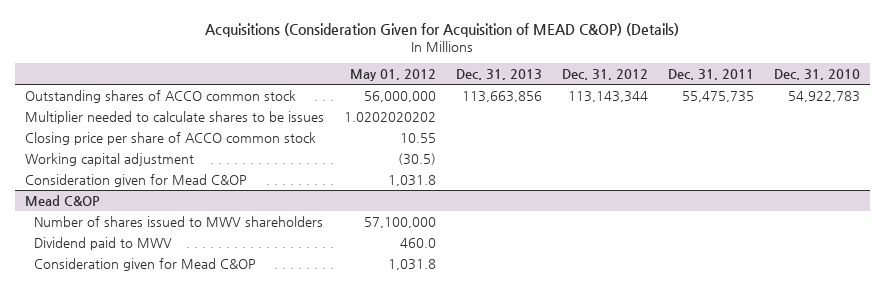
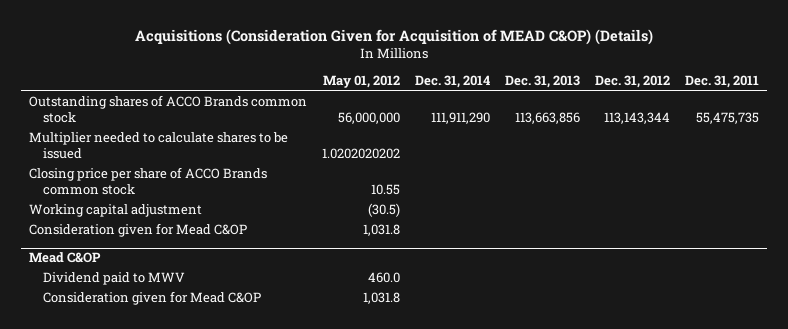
[773,69,860,81] Dec. 31, 2010 -> none
none -> [414,75,490,89] Dec. 31, 2014
[25,89,297,103] Outstanding shares of ACCO common stock -> [28,95,307,124] Outstanding shares of ACCO Brands common stock
[25,110,325,124] Multiplier needed to calculate shares to be issues -> [28,132,288,160] Multiplier needed to calculate shares to be issued
[25,131,317,145] Closing price per share of ACCO common stock -> [28,167,267,196] Closing price per share of ACCO Brands common stock
[33,215,323,227] Number of shares issued to MWV shareholders -> none

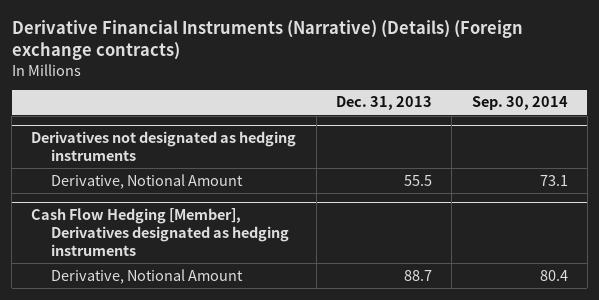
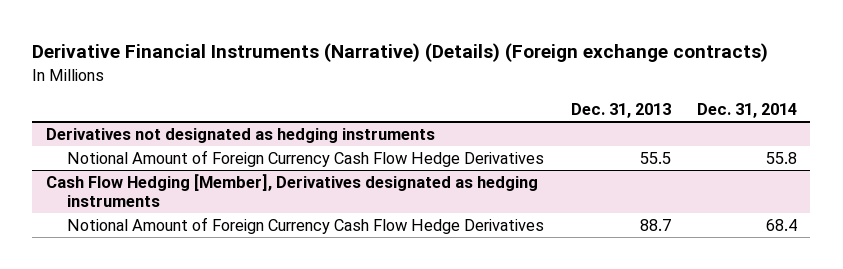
[471,96,568,111] Sep. 30, 2014 -> none
none -> [697,103,798,119] Dec. 31, 2014
[50,173,243,189] Derivative, Notional Amount -> [67,149,545,167] Notional Amount of Foreign Currency Cash Flow Hedge Derivatives
[50,268,243,284] Derivative, Notional Amount -> [67,216,545,234] Notional Amount of Foreign Currency Cash Flow Hedge Derivatives

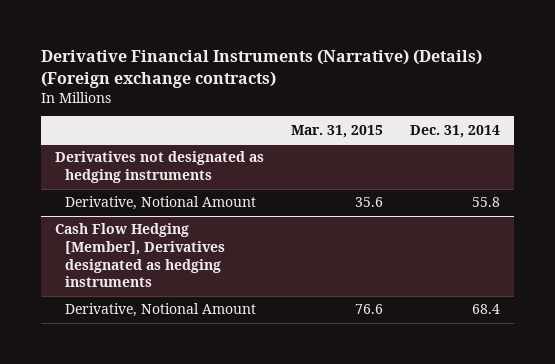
[570,103,671,119] Dec. 31, 2013 -> none
none -> [290,124,383,138] Mar. 31, 2015
[67,149,545,167] Notional Amount of Foreign Currency Cash Flow Hedge Derivatives -> [65,196,257,211] Derivative, Notional Amount
[67,216,545,234] Notional Amount of Foreign Currency Cash Flow Hedge Derivatives -> [65,303,257,318] Derivative, Notional Amount

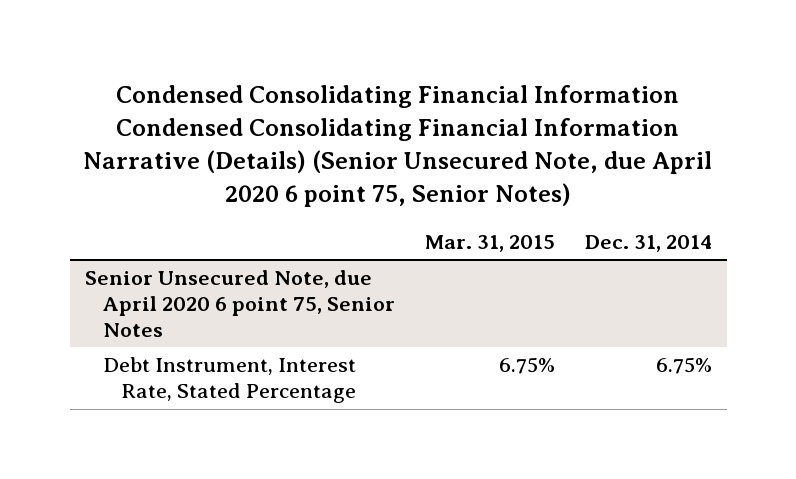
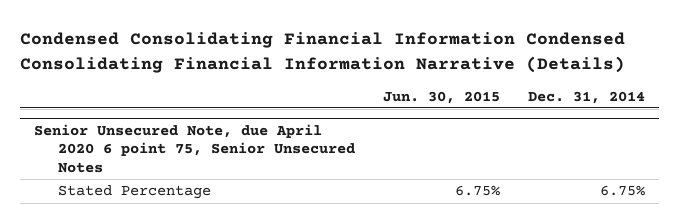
[83,84,713,208] Condensed Consolidating Financial Information Condensed Consolidating Financial Information Narrative (Details) (Senior Unsecured Note, due April 2020 6 point 75, Senior Notes) -> [19,32,625,73] Condensed Consolidating Financial Information Condensed Consolidating Financial Information Narrative (Details)
[424,234,555,252] Mar. 31, 2015 -> none
none -> [383,90,501,104] Jun. 30, 2015
[84,270,395,337] Senior Unsecured Note, due April 2020 6 point 75, Senior Notes -> [33,123,356,173] Senior Unsecured Note, due April 2020 6 point 75, Senior Unsecured Notes
[102,357,357,404] Debt Instrument, Interest Rate, Stated Percentage -> [58,185,212,200] Stated Percentage

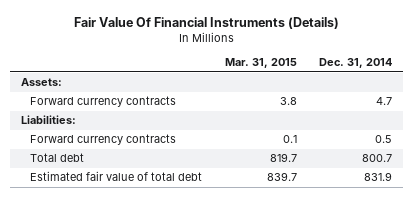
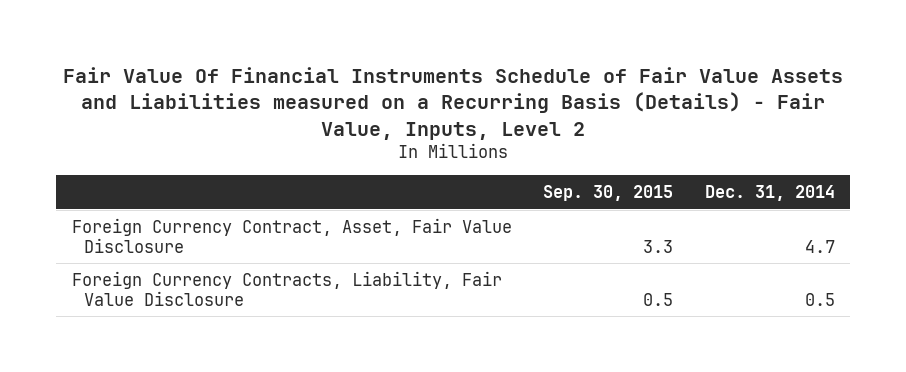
[73,17,339,30] Fair Value Of Financial Instruments (Details) -> [63,66,844,140] Fair Value Of Financial Instruments Schedule of Fair Value Assets and Liabilities measured on a Recurring Basis (Details) - Fair Value, Inputs, Level 2
[224,58,297,69] Mar. 31, 2015 -> none
none -> [543,185,674,202] Sep. 30, 2015
[21,78,63,87] Assets: -> none
[21,115,77,125] Liabilities: -> none
[30,153,85,163] Total debt -> none
[30,171,203,182] Estimated fair value of total debt -> none
[30,96,177,108] Forward currency contracts -> [71,217,512,253] Foreign Currency Contract, Asset, Fair Value Disclosure
[30,134,177,146] Forward currency contracts -> [71,270,502,306] Foreign Currency Contracts, Liability, Fair Value Disclosure

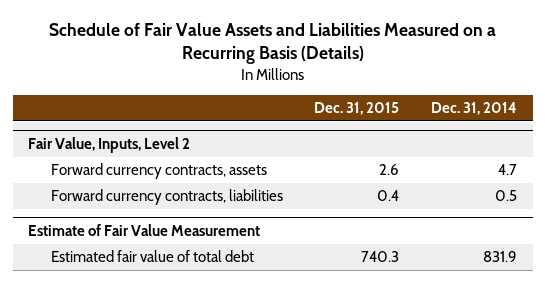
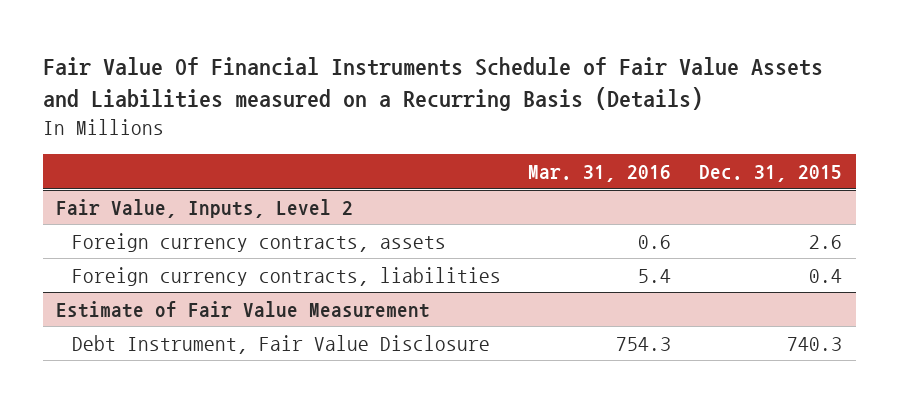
[48,23,496,65] Schedule of Fair Value Assets and Liabilities Measured on a Recurring Basis (Details) -> [42,57,823,112] Fair Value Of Financial Instruments Schedule of Fair Value Assets and Liabilities measured on a Recurring Basis (Details)
[430,102,517,116] Dec. 31, 2014 -> none
none -> [528,165,672,183] Mar. 31, 2016
[50,163,267,180] Forward currency contracts, assets -> [71,232,446,252] Foreign currency contracts, assets
[50,189,283,206] Forward currency contracts, liabilities -> [71,266,501,286] Foreign currency contracts, liabilities
[50,250,254,263] Estimated fair value of total debt -> [71,334,490,354] Debt Instrument, Fair Value Disclosure

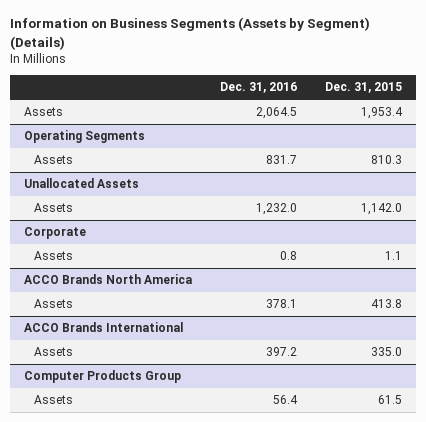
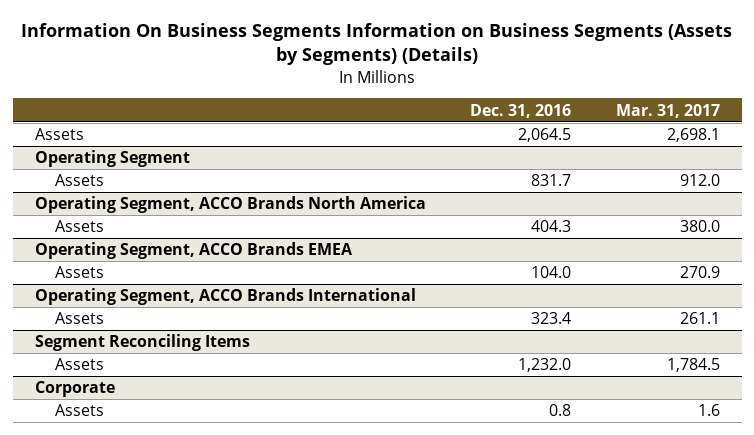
[9,17,370,50] Information on Business Segments (Assets by Segment) (Details) -> [21,23,733,66] Information On Business Segments Information on Business Segments (Assets by Segments) (Details)
[325,82,403,94] Dec. 31, 2015 -> none
none -> [615,103,720,118] Mar. 31, 2017
[23,130,145,144] Operating Segments -> [34,150,190,168] Operating Segment
none -> [34,196,426,214] Operating Segment, ACCO Brands North America
none -> [54,220,104,233] Assets
none -> [34,242,353,260] Operating Segment, ACCO Brands EMEA
none -> [54,266,104,279] Assets
none -> [34,288,416,306] Operating Segment, ACCO Brands International
none -> [54,312,104,325] Assets
[23,178,139,189] Unallocated Assets -> [34,334,250,352] Segment Reconciling Items
[23,274,192,285] ACCO Brands North America -> none
[33,299,73,309] Assets -> none
[23,322,183,333] ACCO Brands International -> none
[33,347,73,357] Assets -> none
[23,370,181,384] Computer Products Group -> none
[33,395,73,405] Assets -> none

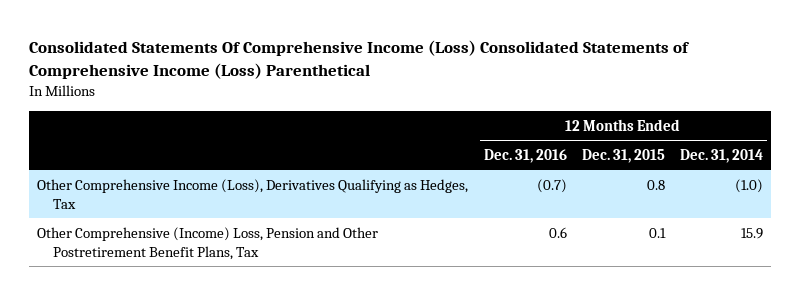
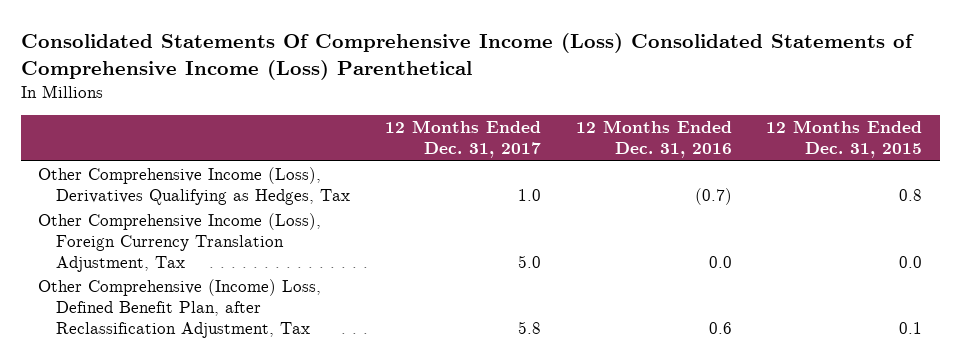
[680,148,764,163] Dec. 31, 2014 -> none
none -> [384,120,541,159] 12 Months Ended Dec. 31, 2017
none -> [38,213,322,272] Other Comprehensive Income (Loss), Foreign Currency Translation Adjustment, Tax
[37,226,379,260] Other Comprehensive (Income) Loss, Pension and Other Postretirement Benefit Plans, Tax -> [38,279,322,338] Other Comprehensive (Income) Loss, Defined Benefit Plan, after Reclassification Adjustment, Tax

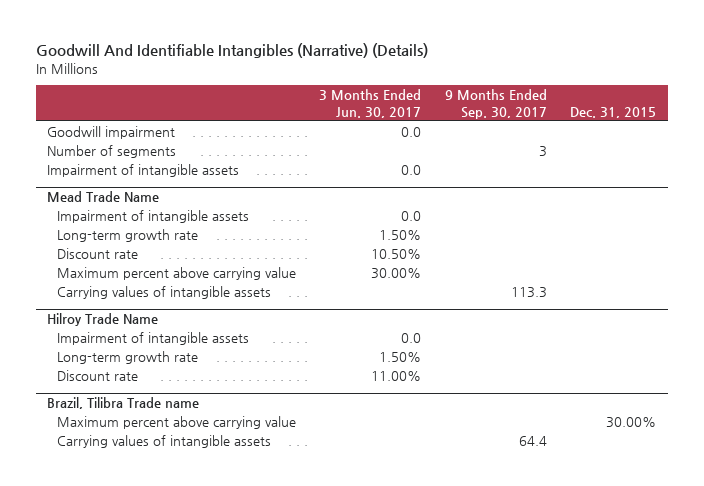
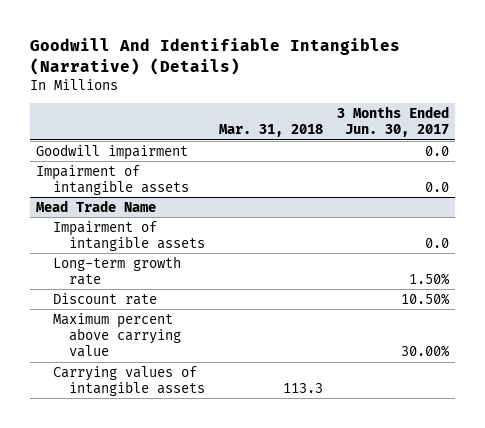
[444,89,547,119] 9 Months Ended Sep. 30, 2017 -> none
[570,106,657,118] Dec. 31, 2015 -> none
none -> [218,124,323,138] Mar. 31, 2018
[47,145,177,159] Number of segments -> none
[47,313,159,327] Hilroy Trade Name -> none
[56,332,249,346] Impairment of intangible assets -> none
[56,351,198,365] Long-term growth rate -> none
[56,370,138,382] Discount rate -> none
[47,397,200,410] Brazil, Tilibra Trade name -> none
[56,416,296,430] Maximum percent above carrying value -> none
[56,435,271,449] Carrying values of intangible assets -> none

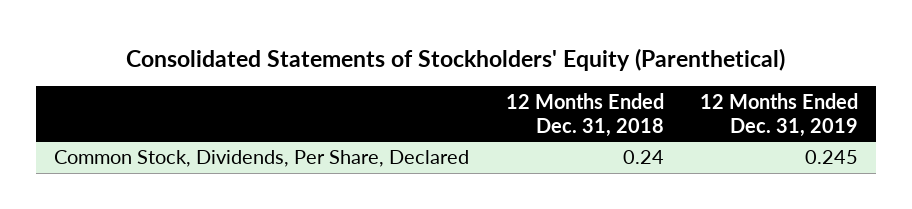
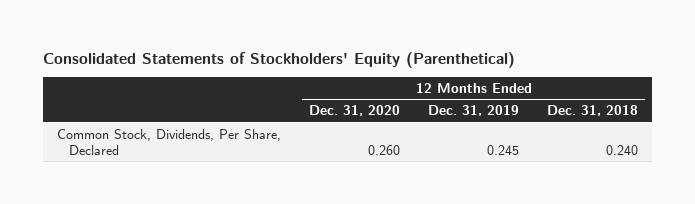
none -> [309,105,401,117] Dec. 31, 2020
[622,150,664,165] 0.24 -> [606,144,639,155] 0.240

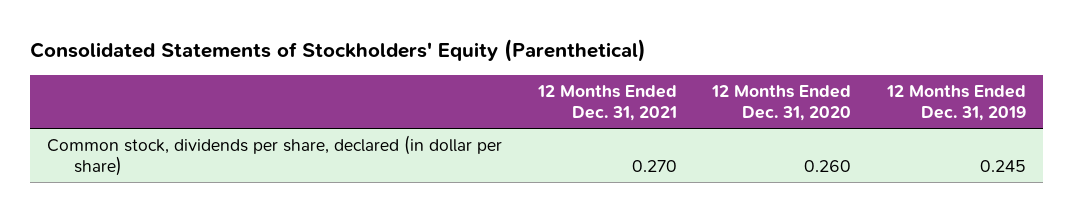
[547,105,639,117] Dec. 31, 2018 -> none
none -> [536,85,677,121] 12 Months Ended Dec. 31, 2021
[57,128,282,155] Common Stock, Dividends, Per Share, Declared -> [47,135,503,176] Common stock, dividends per share, declared (in dollar per share)

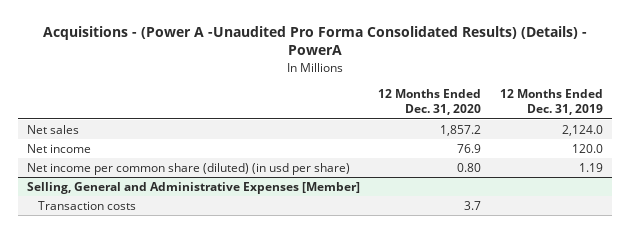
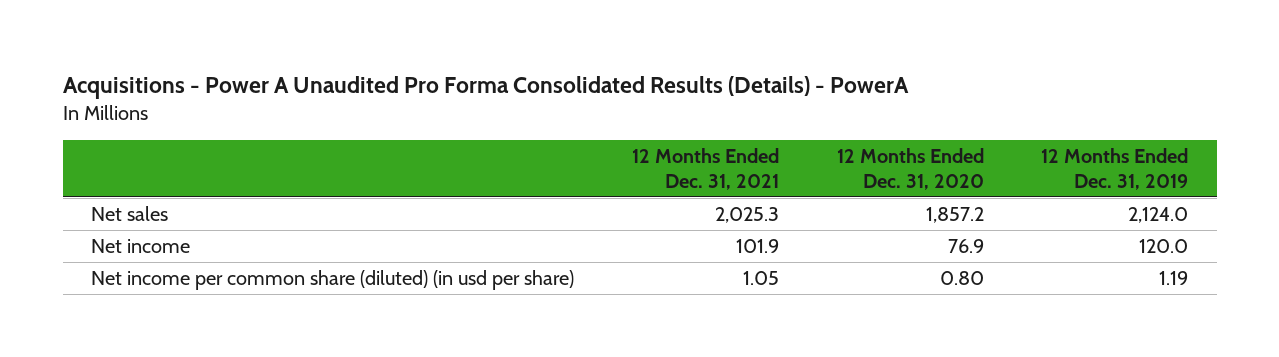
[42,25,587,56] Acquisitions - (Power A -Unaudited Pro Forma Consolidated Results) (Details) - PowerA -> [62,76,909,100] Acquisitions - Power A Unaudited Pro Forma Consolidated Results (Details) - PowerA
none -> [631,148,779,190] 12 Months Ended Dec. 31, 2021
[27,181,361,194] Selling, General and Administrative Expenses [Member] -> none
[38,200,137,210] Transaction costs -> none

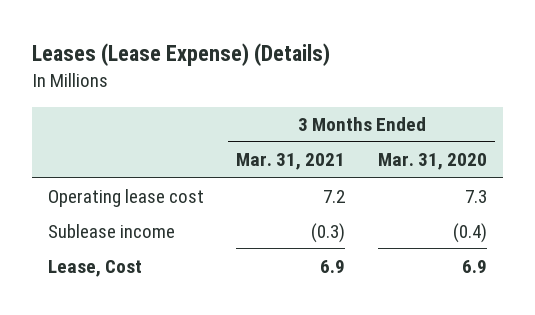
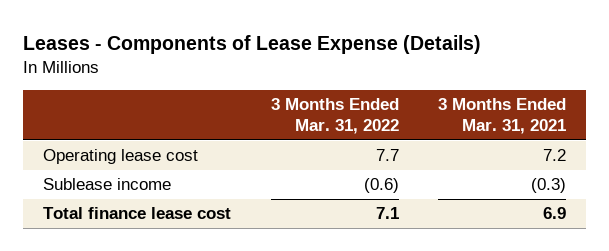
[31,43,330,67] Leases (Lease Expense) (Details) -> [23,34,482,54] Leases - Components of Lease Expense (Details)
[377,153,487,171] Mar. 31, 2020 -> none
none -> [270,98,399,135] 3 Months Ended Mar. 31, 2022
[47,259,142,277] Lease, Cost -> [43,207,232,220] Total finance lease cost

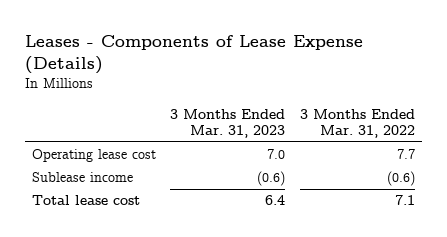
[438,98,567,135] 3 Months Ended Mar. 31, 2021 -> none
none -> [170,108,286,138] 3 Months Ended Mar. 31, 2023
[43,207,232,220] Total finance lease cost -> [32,195,141,206] Total lease cost

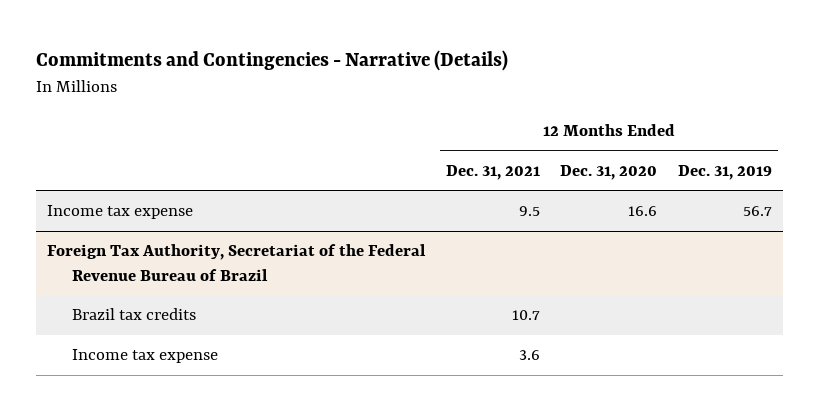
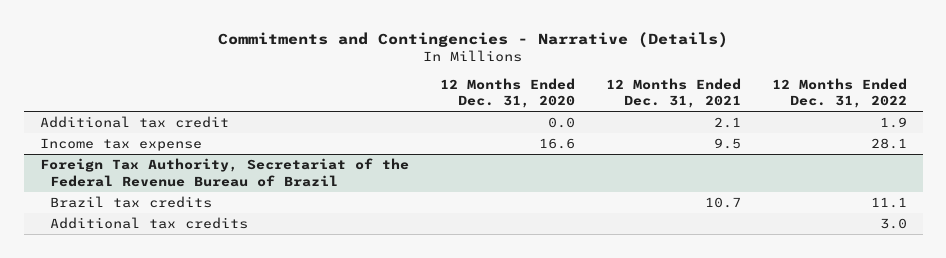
[678,164,773,180] Dec. 31, 2019 -> none
none -> [771,77,907,109] 12 Months Ended Dec. 31, 2022
none -> [39,115,229,128] Additional tax credit
[71,349,218,364] Income tax expense -> none
none -> [50,216,249,229] Additional tax credits

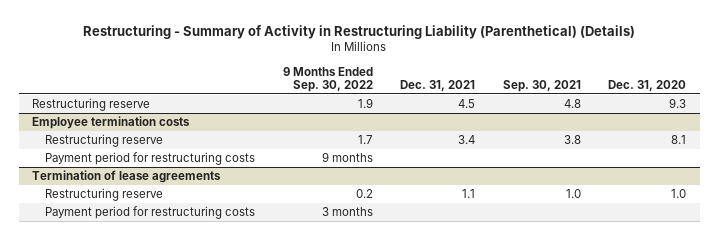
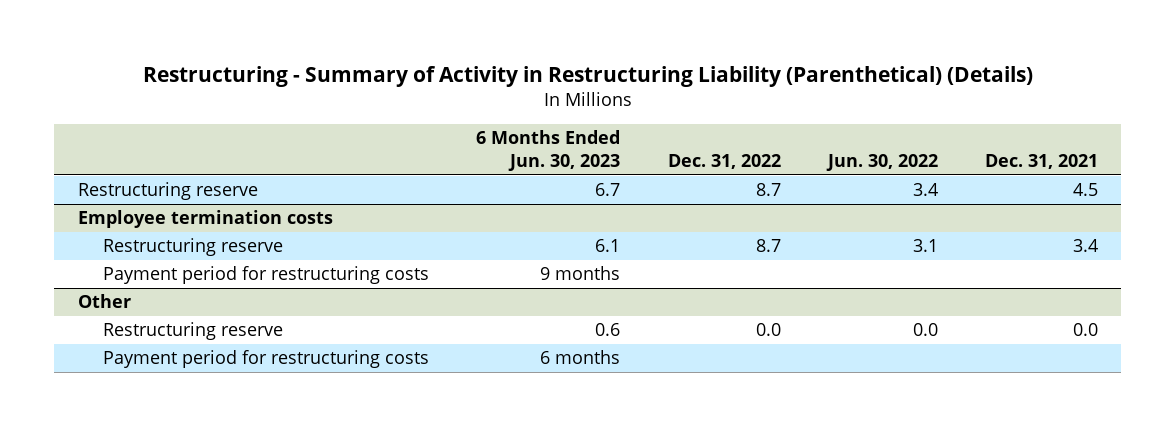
[282,66,373,93] 9 Months Ended Sep. 30, 2022 -> none
[502,80,581,93] Sep. 30, 2021 -> none
[608,80,687,92] Dec. 31, 2020 -> none
none -> [476,130,621,172] 6 Months Ended Jun. 30, 2023
none -> [667,154,781,170] Dec. 31, 2022
none -> [825,154,938,172] Jun. 30, 2022
[32,169,222,183] Termination of lease agreements -> none
none -> [78,294,132,309] Other
[462,188,476,198] 1.1 -> [1072,323,1098,337] 0.0

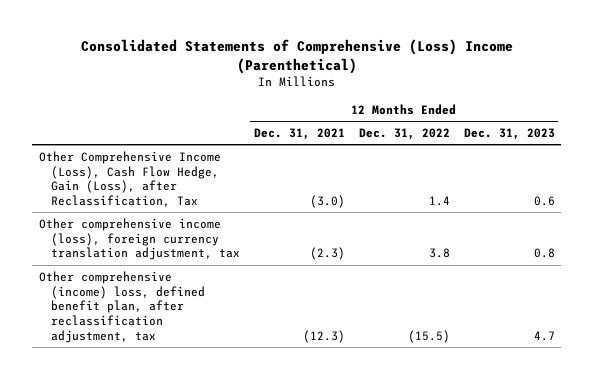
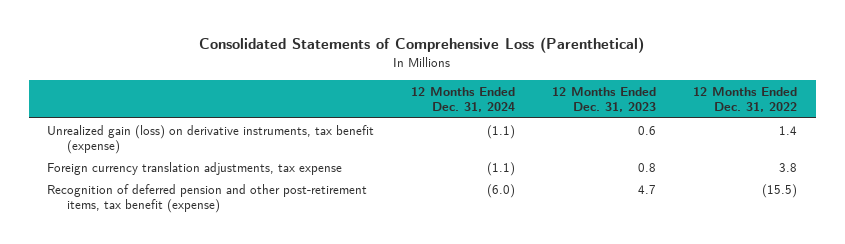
[80,38,513,74] Consolidated Statements of Comprehensive (Loss) Income (Parenthetical) -> [199,37,645,54] Consolidated Statements of Comprehensive Loss (Parenthetical)
[253,127,345,140] Dec. 31, 2021 -> none
none -> [411,86,516,113] 12 Months Ended Dec. 31, 2024
[39,150,222,208] Other Comprehensive Income (Loss), Cash Flow Hedge, Gain (Loss), after Reclassification, Tax -> [47,124,375,155] Unrealized gain (loss) on derivative instruments, tax benefit (expense)
[39,217,241,261] Other comprehensive income (loss), foreign currency translation adjustment, tax -> [47,161,343,175] Foreign currency translation adjustments, tax expense
[39,270,206,343] Other comprehensive (income) loss, defined benefit plan, after reclassification adjustment, tax -> [47,183,368,214] Recognition of deferred pension and other post-retirement items, tax benefit (expense)

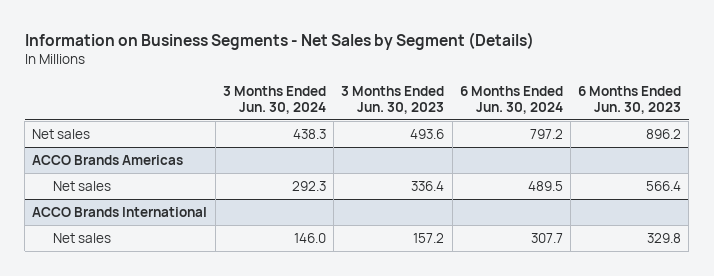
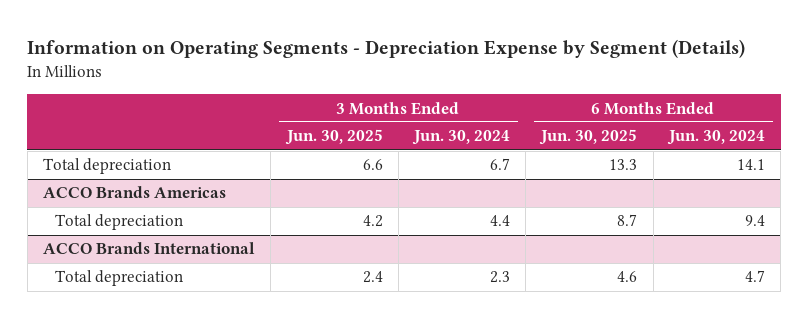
[24,31,534,50] Information on Business Segments - Net Sales by Segment (Details) -> [27,38,746,58] Information on Operating Segments - Depreciation Expense by Segment (Details)
[341,85,445,114] 3 Months Ended Jun. 30, 2023 -> none
[578,85,682,114] 6 Months Ended Jun. 30, 2023 -> none
none -> [284,129,383,146] Jun. 30, 2025
none -> [539,129,638,146] Jun. 30, 2025
[32,129,91,140] Net sales -> none
none -> [43,158,172,175] Total depreciation
[52,181,111,192] Net sales -> none
none -> [55,214,184,231] Total depreciation
[52,233,111,244] Net sales -> none
none -> [55,270,184,287] Total depreciation

